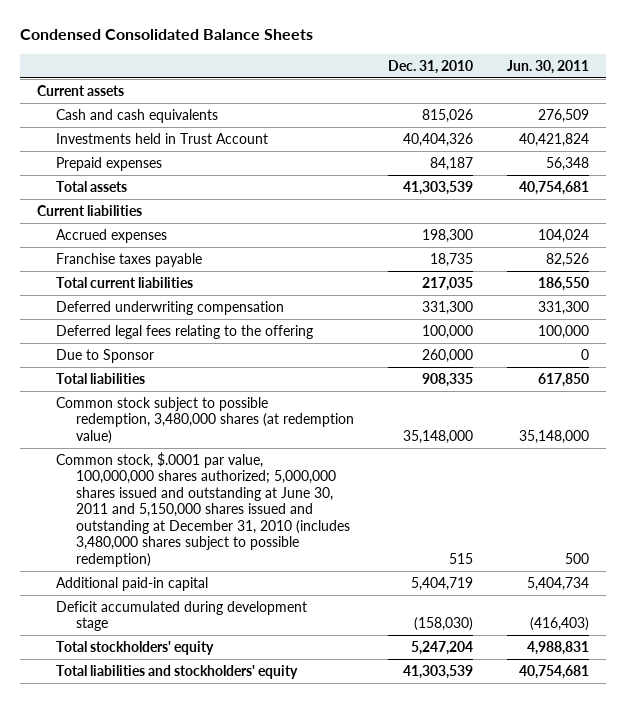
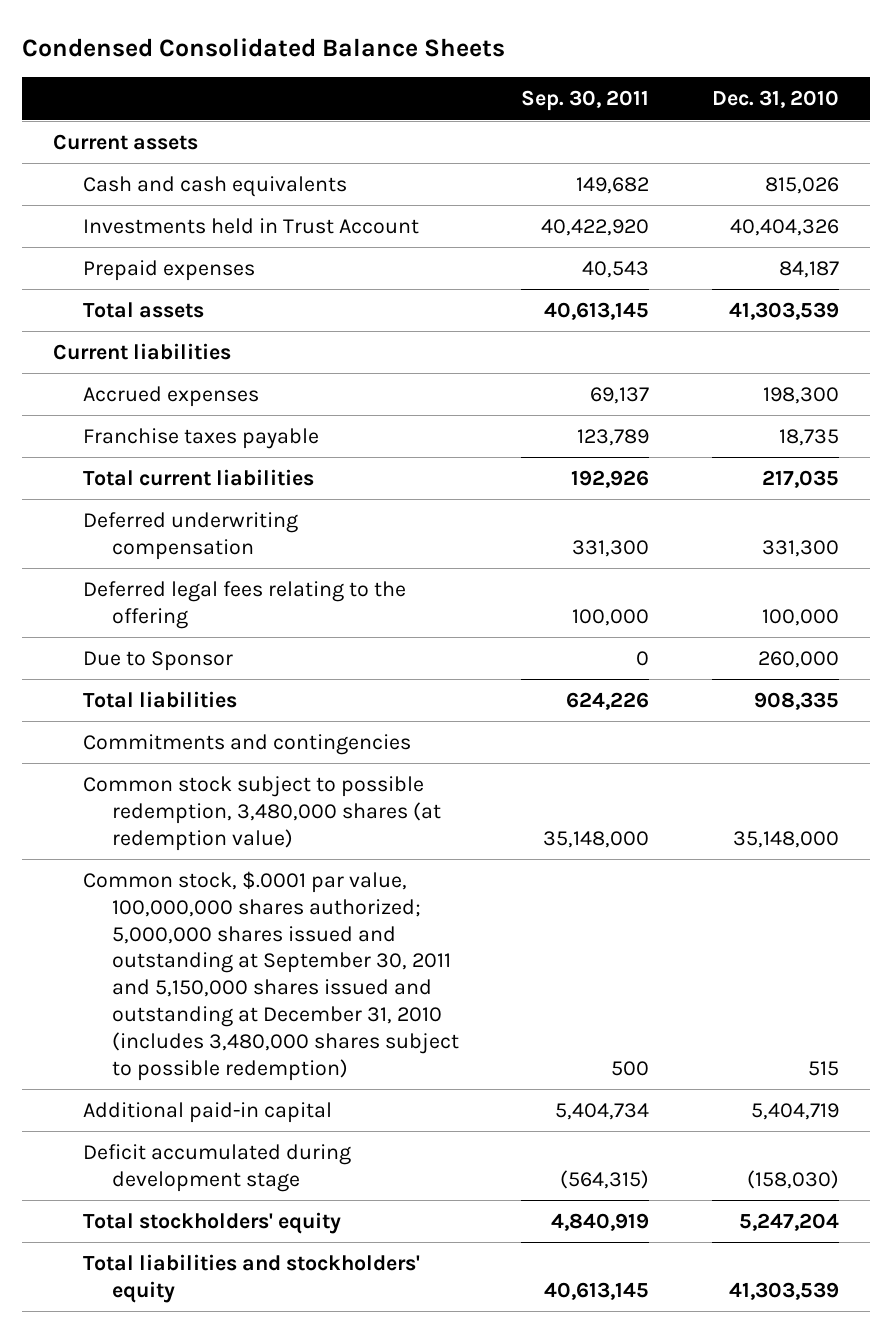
[506,59,589,74] Jun. 30, 2011 -> none
none -> [521,90,650,112] Sep. 30, 2011
none -> [82,734,411,756] Commitments and contingencies
[56,451,350,567] Common stock, $.0001 par value, 100,000,000 shares authorized; 5,000,000 shares issued and outstanding at June 30, 2011 and 5,150,000 shares issued and outstanding at December 31, 2010 (includes 3,480,000 shares subject to possible redemption) -> [82,871,460,1081] Common stock, $.0001 par value, 100,000,000 shares authorized; 5,000,000 shares issued and outstanding at September 30, 2011 and 5,150,000 shares issued and outstanding at December 31, 2010 (includes 3,480,000 shares subject to possible redemption)

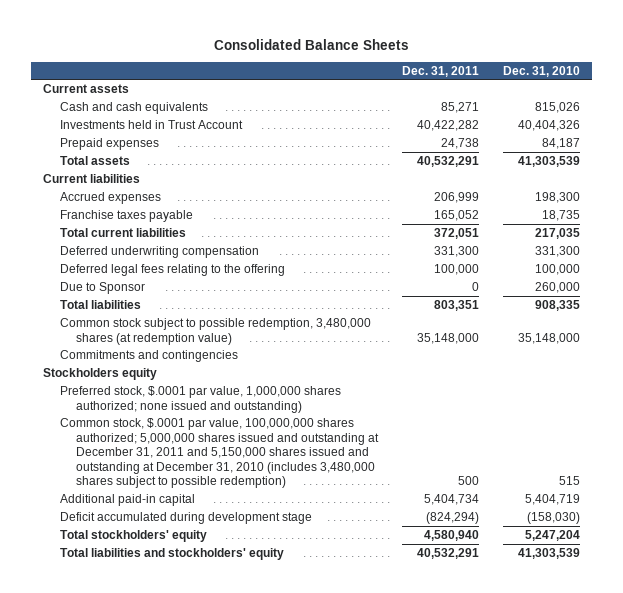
[22,37,506,57] Condensed Consolidated Balance Sheets -> [213,38,409,50] Consolidated Balance Sheets
[521,90,650,112] Sep. 30, 2011 -> none
none -> [401,65,479,77] Dec. 31, 2011
[82,734,411,756] Commitments and contingencies -> [59,350,238,363] Commitments and contingencies
none -> [43,368,158,381] Stockholders equity
none -> [59,386,341,413] Preferred stock, $.0001 par value, 1,000,000 shares authorized; none issued and outstanding)
[82,871,460,1081] Common stock, $.0001 par value, 100,000,000 shares authorized; 5,000,000 shares issued and outstanding at September 30, 2011 and 5,150,000 shares issued and outstanding at December 31, 2010 (includes 3,480,000 shares subject to possible redemption) -> [59,418,380,489] Common stock, $.0001 par value, 100,000,000 shares authorized; 5,000,000 shares issued and outstanding at December 31, 2011 and 5,150,000 shares issued and outstanding at December 31, 2010 (includes 3,480,000 shares subject to possible redemption)

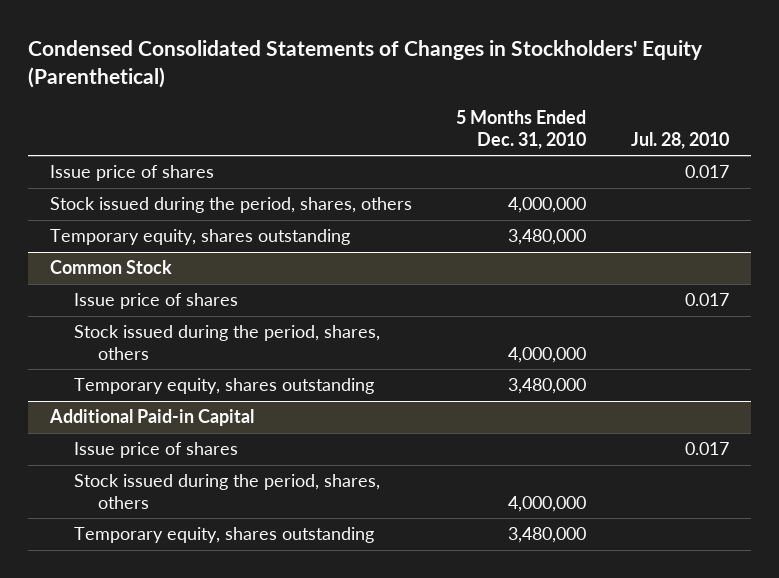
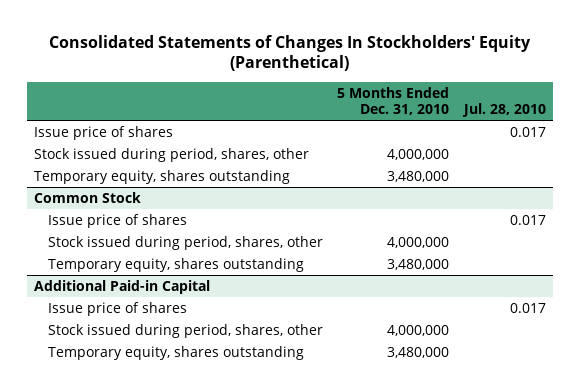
[27,39,703,88] Condensed Consolidated Statements of Changes in Stockholders' Equity (Parenthetical) -> [49,34,532,72] Consolidated Statements of Changes In Stockholders' Equity (Parenthetical)
[49,197,412,214] Stock issued during the period, shares, others -> [34,147,310,162] Stock issued during period, shares, other
[73,325,380,361] Stock issued during the period, shares, others -> [47,235,323,250] Stock issued during period, shares, other
[73,474,380,510] Stock issued during the period, shares, others -> [47,323,323,338] Stock issued during period, shares, other

